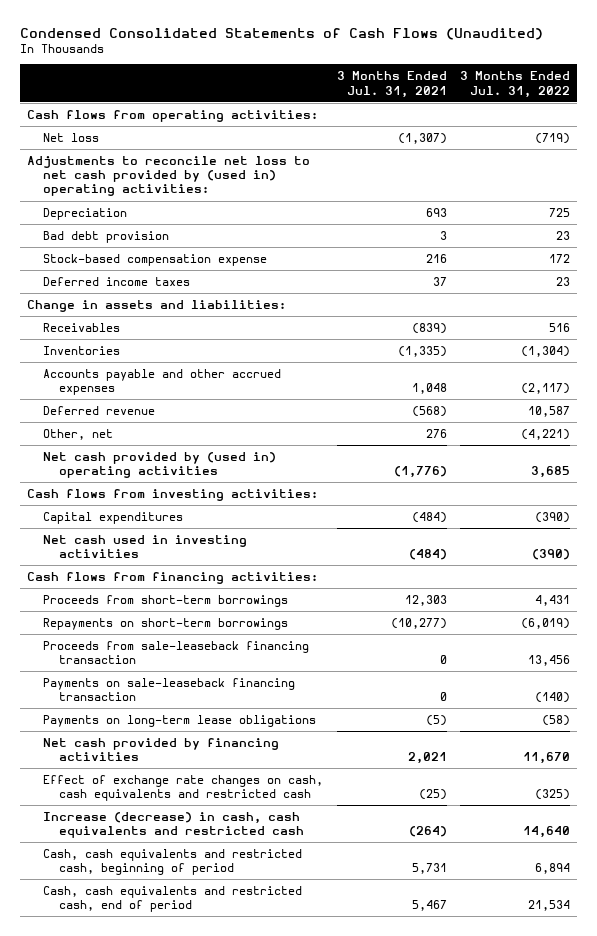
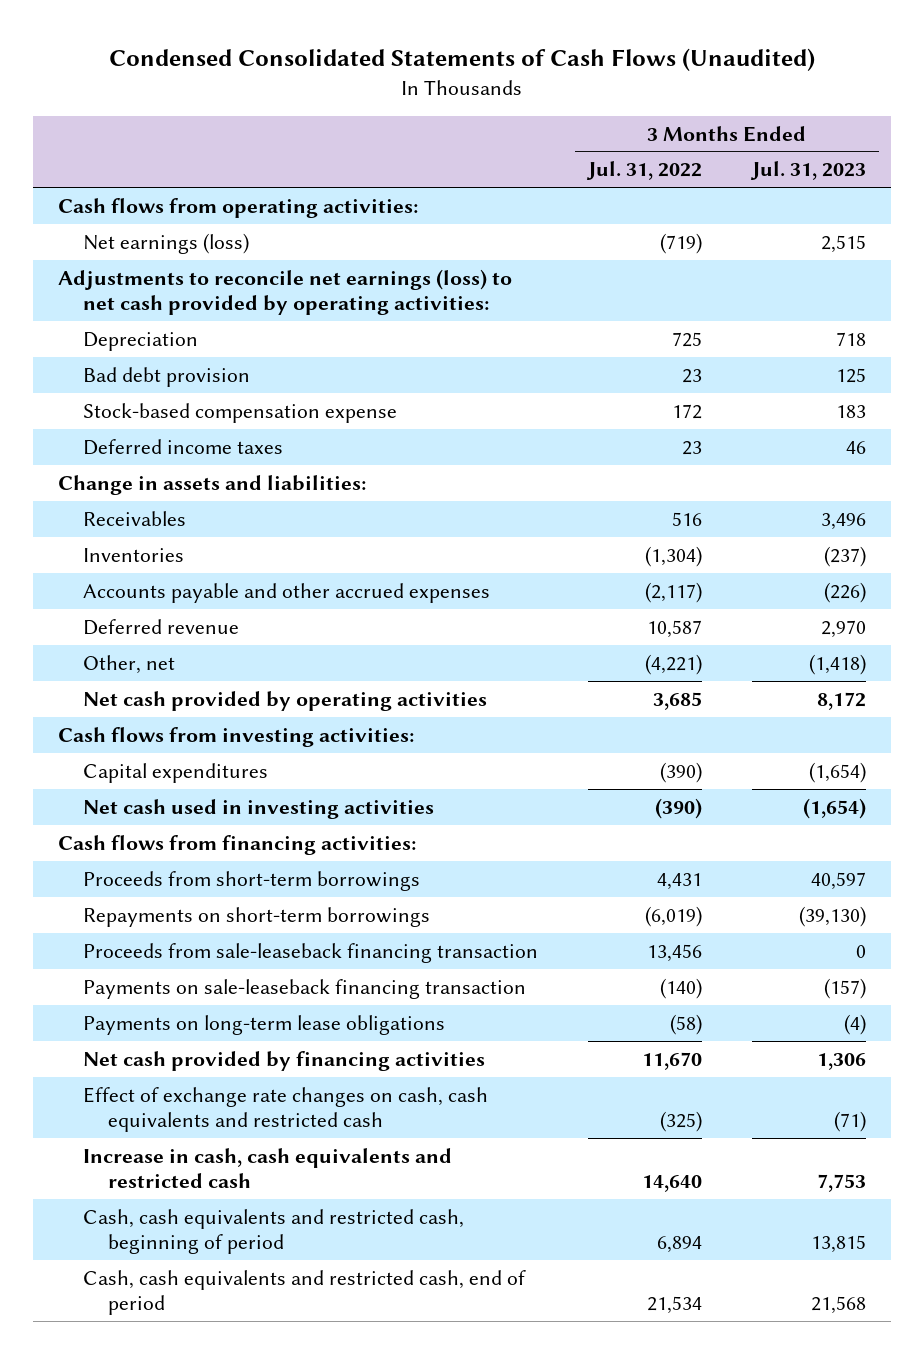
[336,71,447,98] 3 Months Ended Jul. 31, 2021 -> none
none -> [750,161,867,181] Jul. 31, 2023
[43,132,100,142] Net loss -> [82,232,249,254] Net earnings (loss)
[27,155,311,197] Adjustments to reconcile net loss to net cash provided by (used in) operating activities: -> [57,268,512,315] Adjustments to reconcile net earnings (loss) to net cash provided by operating activities:
[43,451,277,479] Net cash provided by (used in) operating activities -> [82,690,487,711] Net cash provided by operating activities
[43,811,304,839] Increase (decrease) in cash, cash equivalents and restricted cash -> [82,1147,452,1188] Increase in cash, cash equivalents and restricted cash

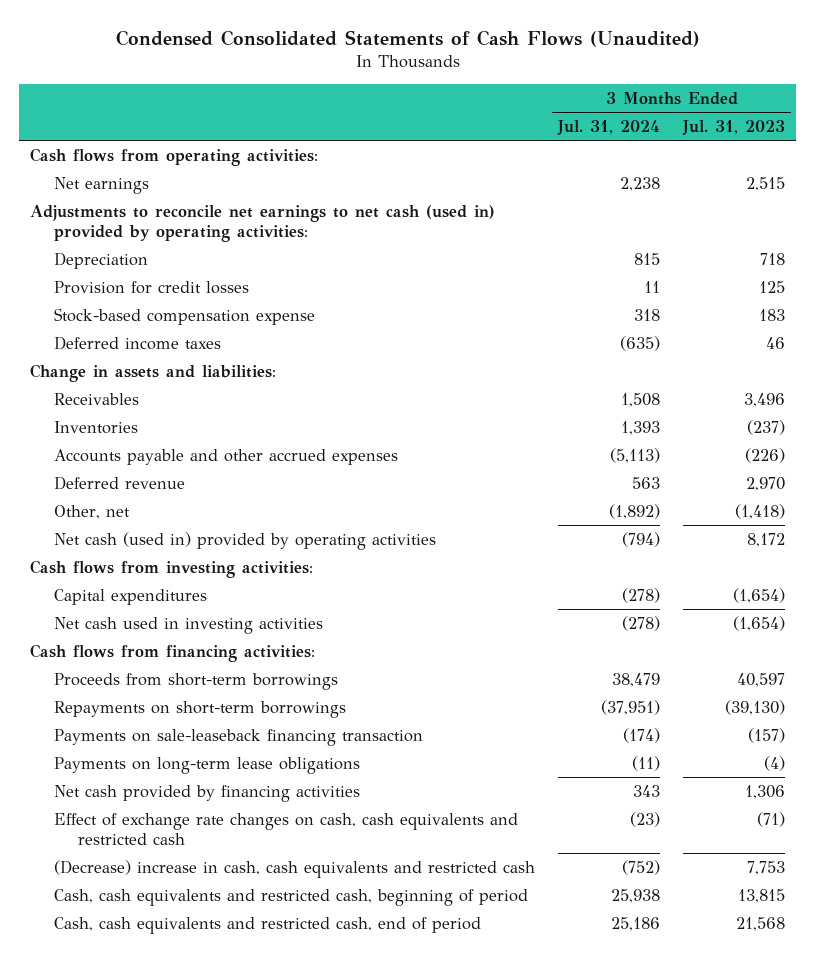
[586,161,703,181] Jul. 31, 2022 -> none
none -> [557,120,661,136] Jul. 31, 2024
[82,232,249,254] Net earnings (loss) -> [54,176,150,194] Net earnings
[57,268,512,315] Adjustments to reconcile net earnings (loss) to net cash provided by operating activities: -> [30,204,496,242] Adjustments to reconcile net earnings to net cash (used in) provided by operating activities:
[82,366,250,387] Bad debt provision -> [54,280,250,294] Provision for credit losses
[82,690,487,711] Net cash provided by operating activities -> [54,531,437,550] Net cash (used in) provided by operating activities
[82,942,538,963] Proceeds from sale-leaseback financing transaction -> none
[82,1147,452,1188] Increase in cash, cash equivalents and restricted cash -> [54,859,536,878] (Decrease) increase in cash, cash equivalents and restricted cash

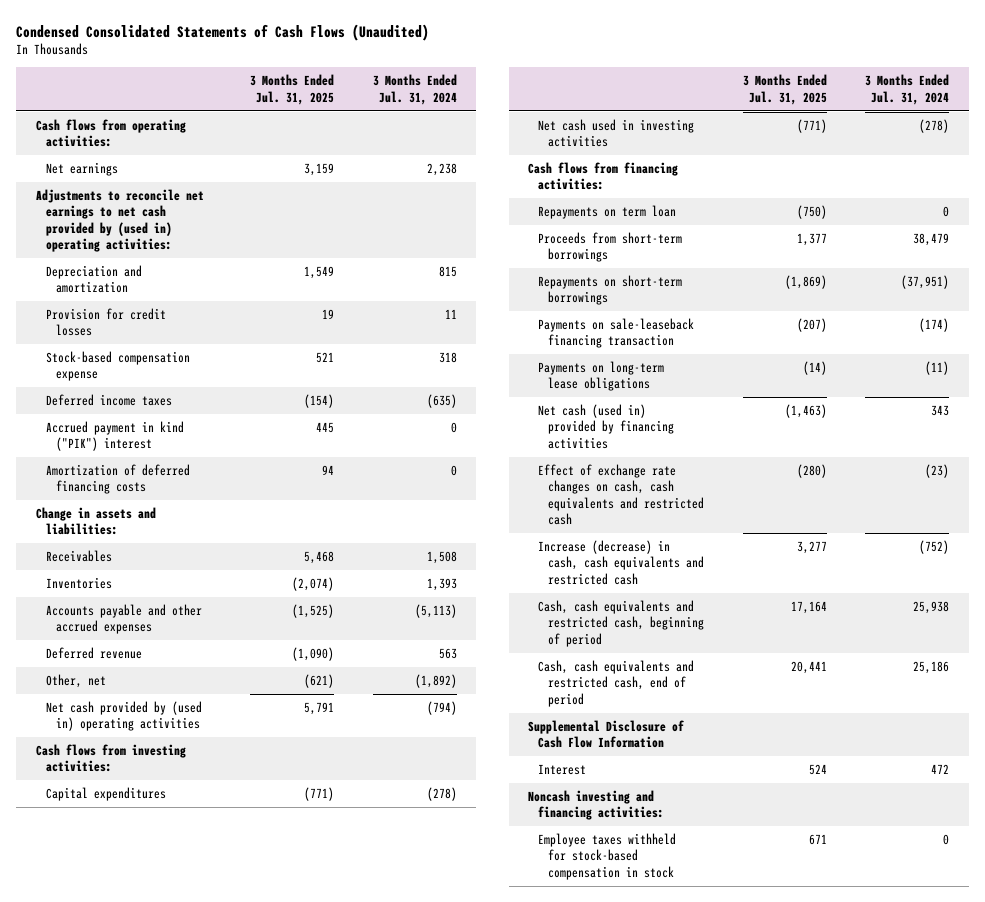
[681,120,785,136] Jul. 31, 2023 -> none
none -> [250,74,335,105] 3 Months Ended Jul. 31, 2025
[30,204,496,242] Adjustments to reconcile net earnings to net cash (used in) provided by operating activities: -> [35,189,204,253] Adjustments to reconcile net earnings to net cash provided by (used in) operating activities:
[54,251,149,269] Depreciation -> [45,265,142,294] Depreciation and amortization
none -> [45,421,184,452] Accrued payment in kind ("PIK") interest
none -> [45,464,190,495] Amortization of deferred financing costs
[54,531,437,550] Net cash (used in) provided by operating activities -> [45,701,202,732] Net cash provided by (used in) operating activities
none -> [538,205,677,220] Repayments on term loan
[54,784,361,802] Net cash provided by financing activities -> [538,404,675,449] Net cash (used in) provided by financing activities
[54,859,536,878] (Decrease) increase in cash, cash equivalents and restricted cash -> [538,540,705,585] Increase (decrease) in cash, cash equivalents and restricted cash
none -> [528,720,685,749] Supplemental Disclosure of Cash Flow Information
none -> [538,764,587,776] Interest
none -> [528,790,665,821] Noncash investing and financing activities:
none -> [538,833,677,880] Employee taxes withheld for stock-based compensation in stock

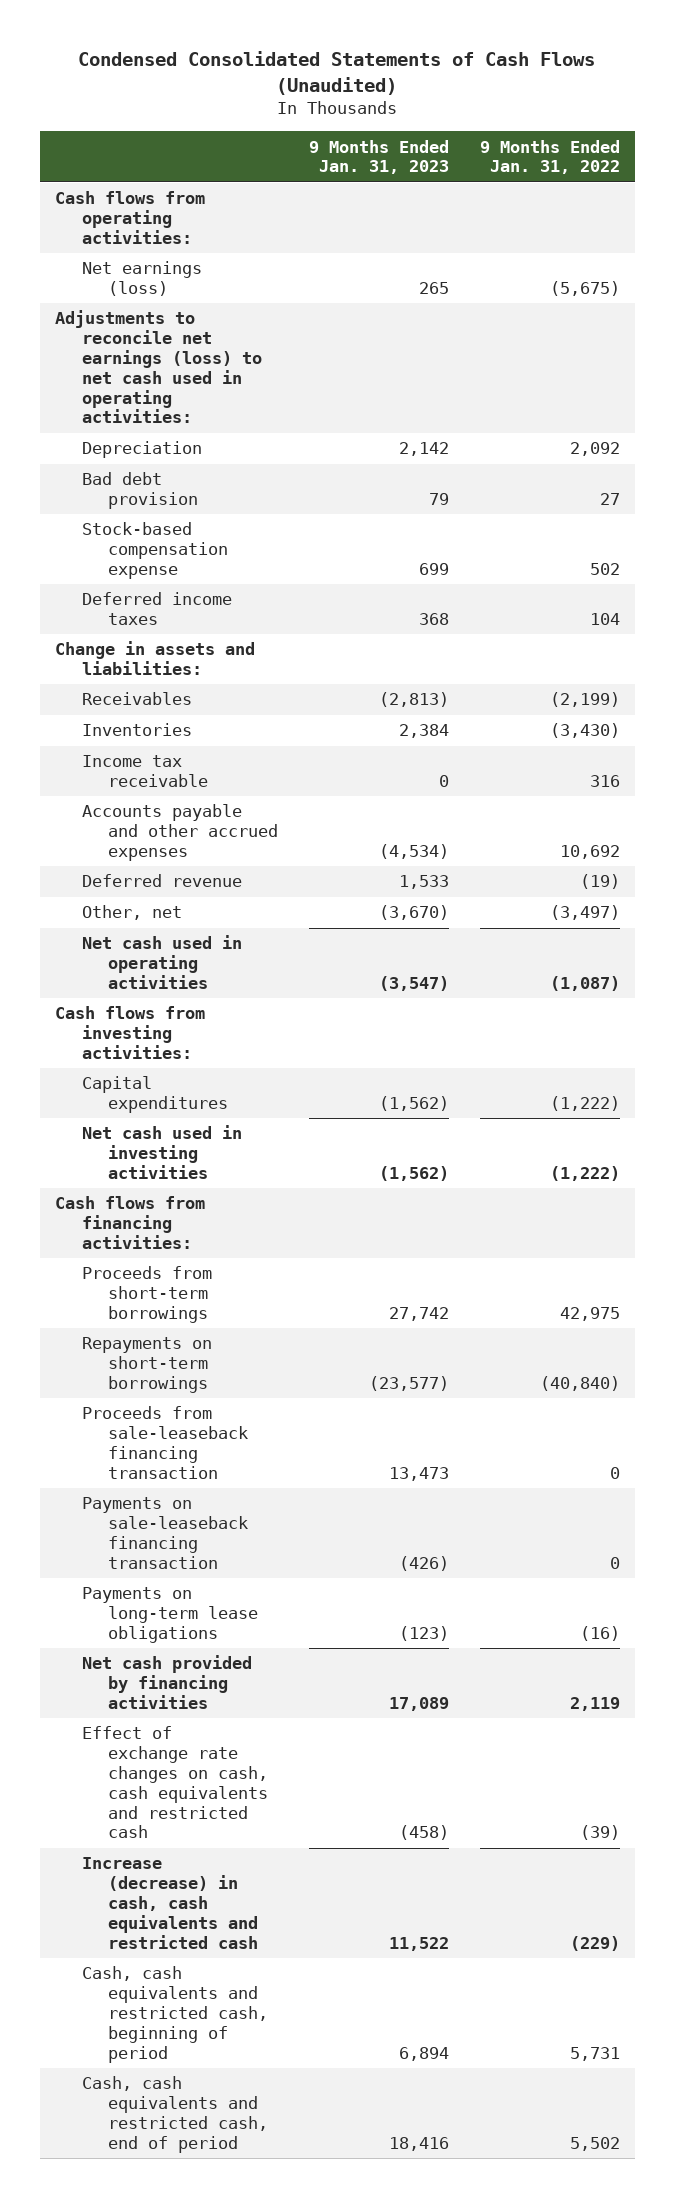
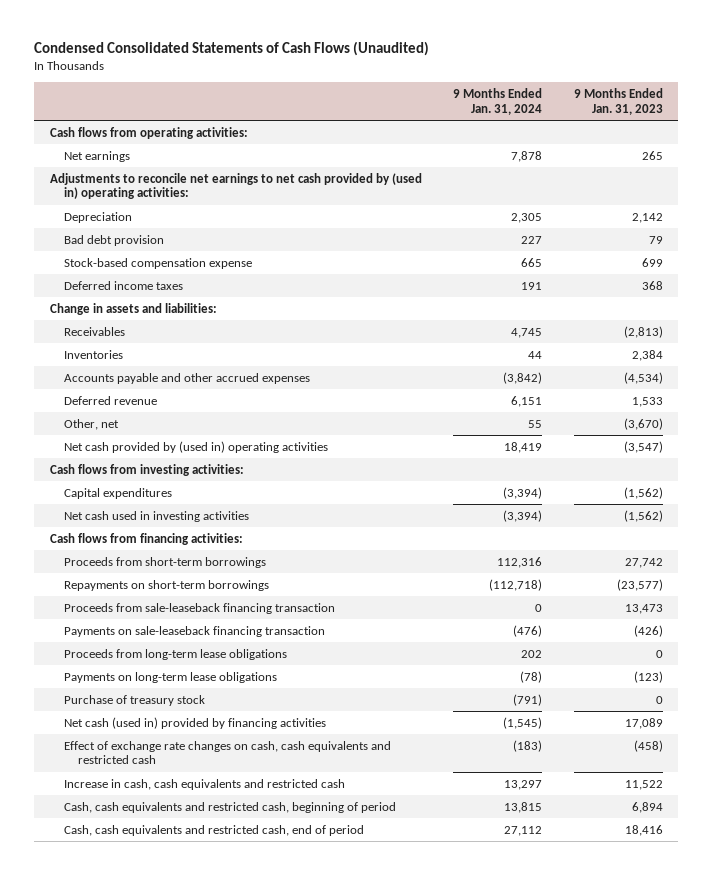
[479,139,620,175] 9 Months Ended Jan. 31, 2022 -> none
none -> [453,88,543,115] 9 Months Ended Jan. 31, 2024
[81,261,202,297] Net earnings (loss) -> [63,150,130,162] Net earnings
[55,310,262,424] Adjustments to reconcile net earnings (loss) to net cash used in operating activities: -> [49,172,422,200] Adjustments to reconcile net earnings to net cash provided by (used in) operating activities:
[81,755,208,788] Income tax receivable -> none
[81,935,242,989] Net cash used in operating activities -> [63,440,328,453] Net cash provided by (used in) operating activities
none -> [63,648,287,660] Proceeds from long-term lease obligations
none -> [63,694,205,706] Purchase of treasury stock
[81,1655,252,1709] Net cash provided by financing activities -> [63,716,326,729] Net cash (used in) provided by financing activities
[81,1857,258,1949] Increase (decrease) in cash, cash equivalents and restricted cash -> [63,778,345,790] Increase in cash, cash equivalents and restricted cash

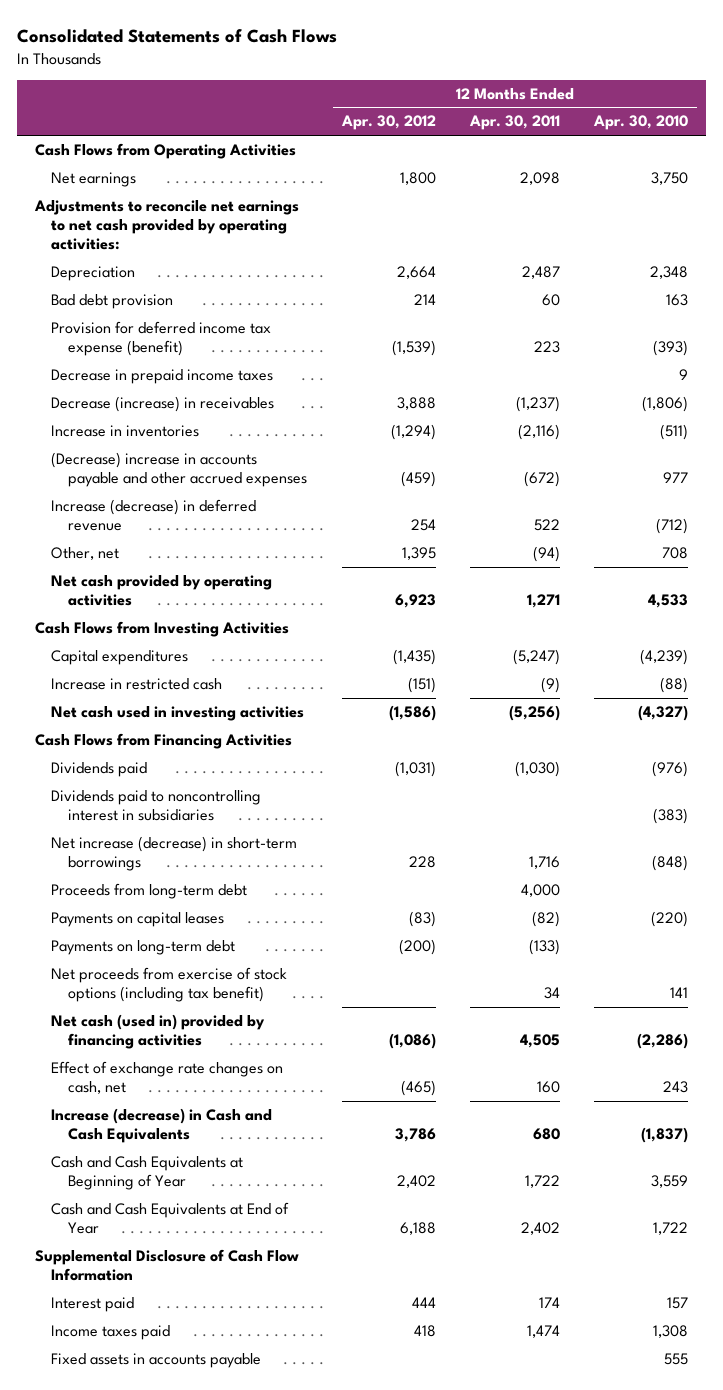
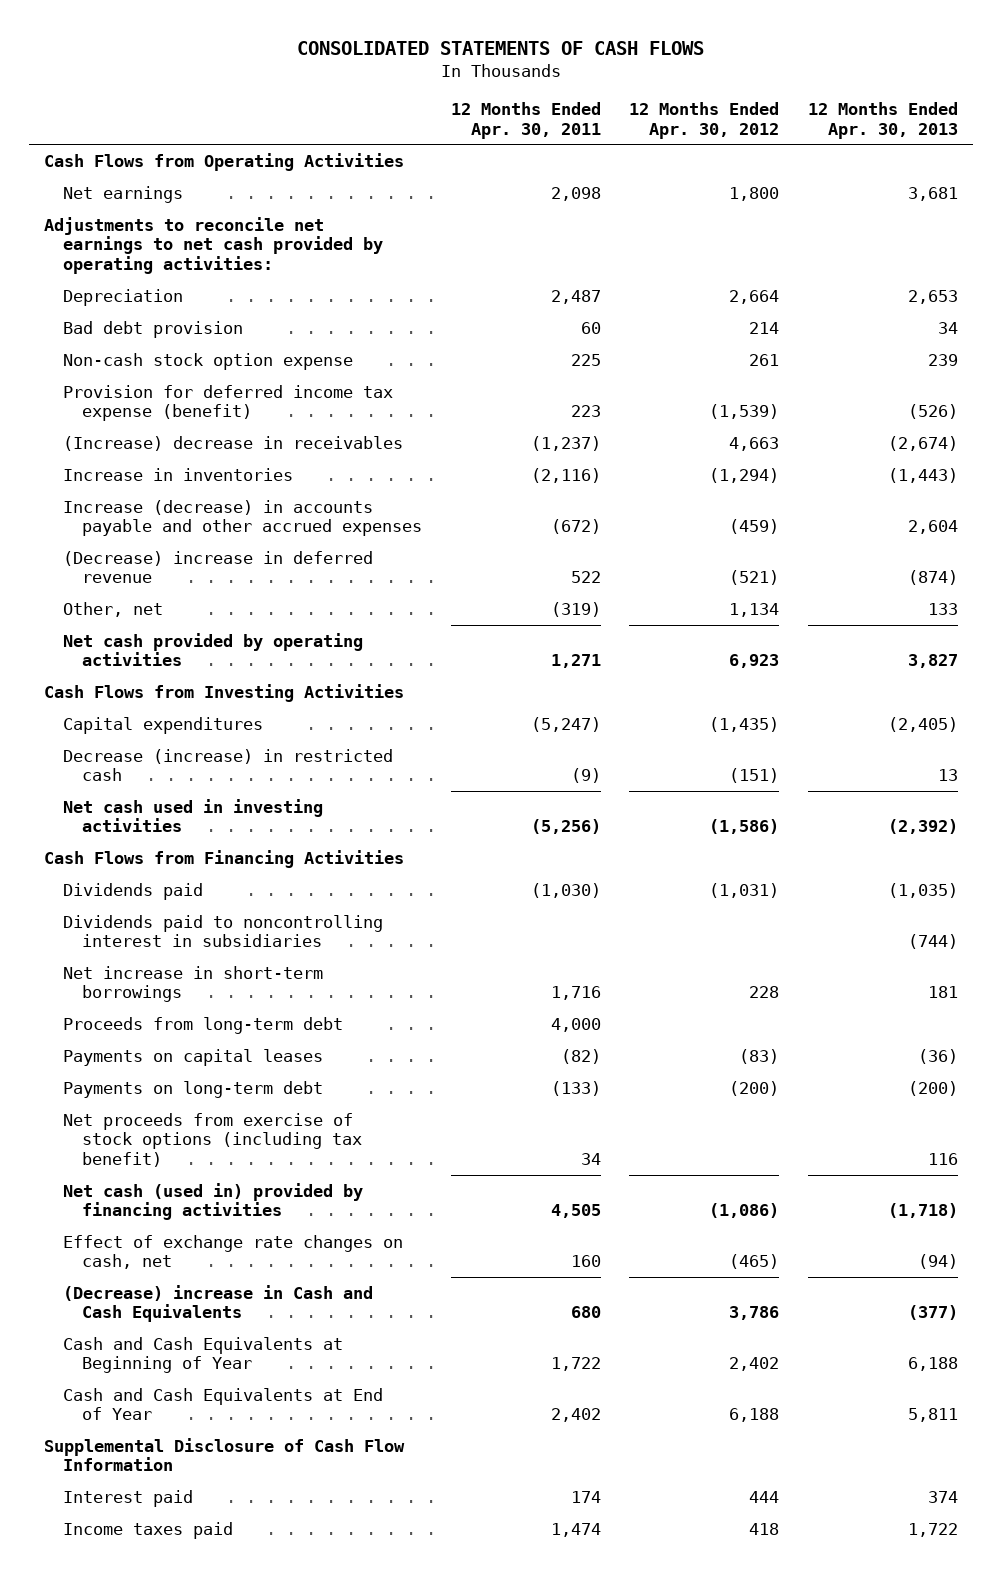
[17,29,338,44] Consolidated Statements of Cash Flows -> [297,40,705,55] CONSOLIDATED STATEMENTS OF CASH FLOWS
[593,115,689,131] Apr. 30, 2010 -> none
none -> [808,102,959,139] 12 Months Ended Apr. 30, 2013
none -> [62,352,353,370] Non-cash stock option expense
[51,369,274,385] Decrease in prepaid income taxes -> none
[51,396,275,413] Decrease (increase) in receivables -> [62,435,403,451] (Increase) decrease in receivables
[396,397,436,411] 3,888 -> [729,436,780,451] 4,663
[51,452,308,488] (Decrease) increase in accounts payable and other accrued expenses -> [62,499,423,537] Increase (decrease) in accounts payable and other accrued expenses
[51,499,257,532] Increase (decrease) in deferred revenue -> [62,550,373,584] (Decrease) increase in deferred revenue
[410,519,436,532] 254 -> [729,570,780,586] (521)
[401,547,436,561] 1,395 -> [729,602,780,617] 1,134
[532,546,560,563] (94) -> [550,601,601,617] (319)
[51,678,223,691] Increase in restricted cash -> [62,748,393,782] Decrease (increase) in restricted cash
[51,836,298,872] Net increase (decrease) in short-term borrowings -> [62,965,323,1003] Net increase in short-term borrowings
[51,1108,273,1144] Increase (decrease) in Cash and Cash Equivalents -> [62,1284,373,1323] (Decrease) increase in Cash and Cash Equivalents
[51,1353,262,1369] Fixed assets in accounts payable -> none

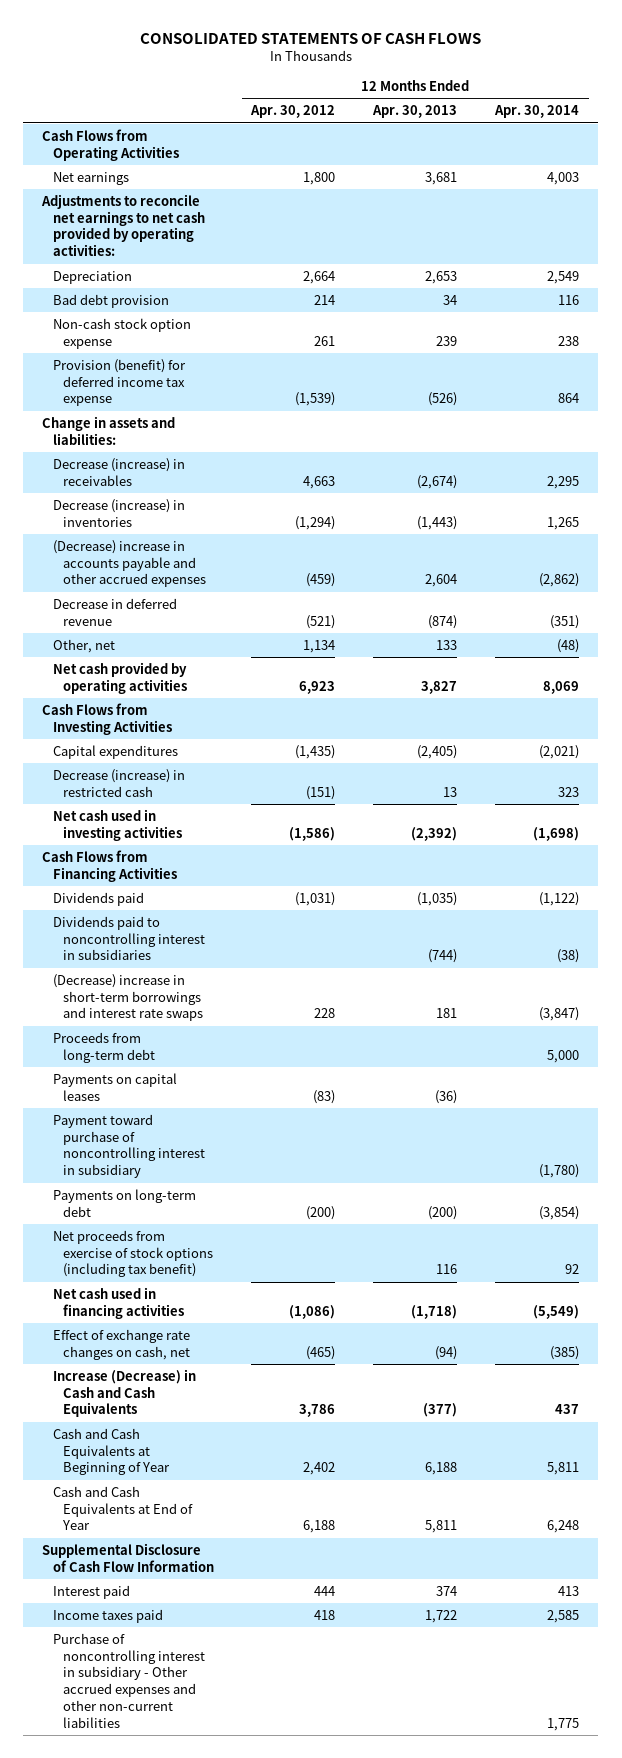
[450,102,601,139] 12 Months Ended Apr. 30, 2011 -> none
none -> [494,105,580,119] Apr. 30, 2014
[62,384,393,422] Provision for deferred income tax expense (benefit) -> [52,358,186,407] Provision (benefit) for deferred income tax expense
none -> [42,415,176,445] Change in assets and liabilities:
[62,435,403,451] (Increase) decrease in receivables -> [52,457,185,486] Decrease (increase) in receivables
[62,467,293,481] Increase in inventories -> [52,498,185,527] Decrease (increase) in inventories
[62,499,423,537] Increase (decrease) in accounts payable and other accrued expenses -> [52,539,206,588] (Decrease) increase in accounts payable and other accrued expenses
[62,550,373,584] (Decrease) increase in deferred revenue -> [52,597,177,626] Decrease in deferred revenue
[62,965,323,1003] Net increase in short-term borrowings -> [52,973,203,1022] (Decrease) increase in short-term borrowings and interest rate swaps
none -> [52,1113,205,1179] Payment toward purchase of noncontrolling interest in subsidiary
[62,1182,363,1221] Net cash (used in) provided by financing activities -> [52,1286,184,1319] Net cash used in financing activities
[62,1284,373,1323] (Decrease) increase in Cash and Cash Equivalents -> [52,1368,196,1418] Increase (Decrease) in Cash and Cash Equivalents
none -> [52,1632,205,1728] Purchase of noncontrolling interest in subsidiary - Other accrued expenses and other non-current liabilities

